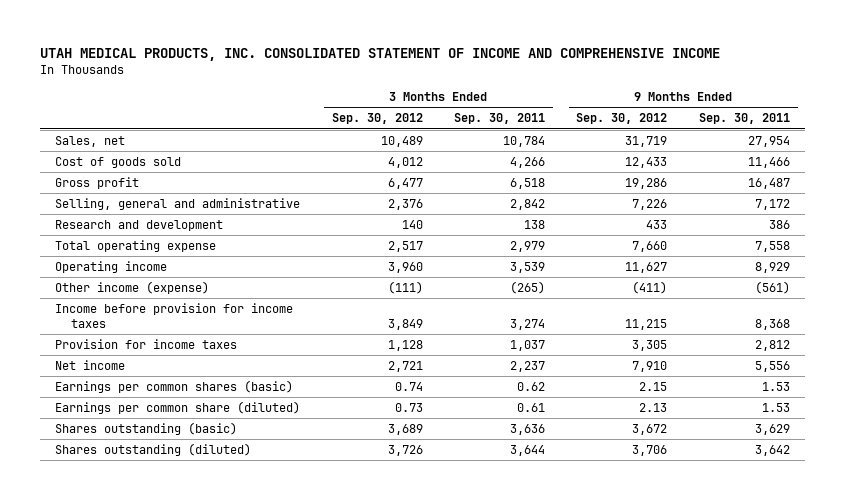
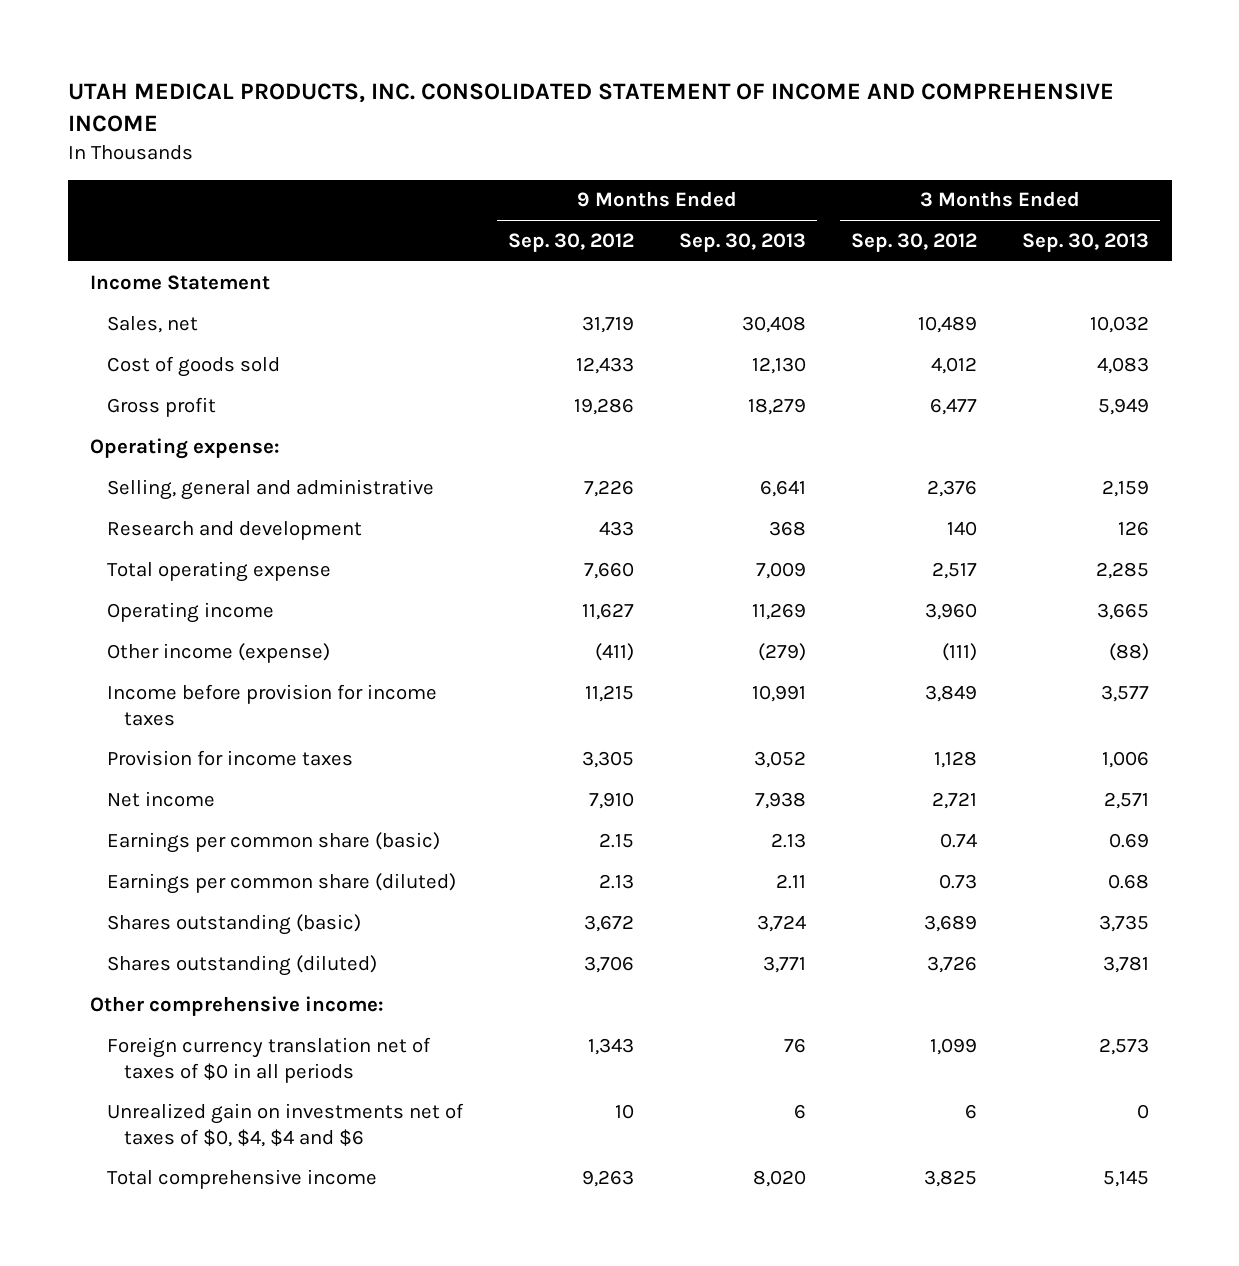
[454,113,546,125] Sep. 30, 2011 -> none
[698,113,790,125] Sep. 30, 2011 -> none
none -> [679,233,807,253] Sep. 30, 2013
none -> [1022,233,1150,253] Sep. 30, 2013
none -> [90,274,271,290] Income Statement
none -> [90,437,281,459] Operating expense:
[55,380,294,394] Earnings per common shares (basic) -> [107,831,441,853] Earnings per common share (basic)
none -> [90,995,385,1016] Other comprehensive income:
none -> [107,1036,432,1083] Foreign currency translation net of taxes of $0 in all periods
none -> [107,1102,465,1147] Unrealized gain on investments net of taxes of $0, $4, $4 and $6
none -> [107,1168,378,1189] Total comprehensive income

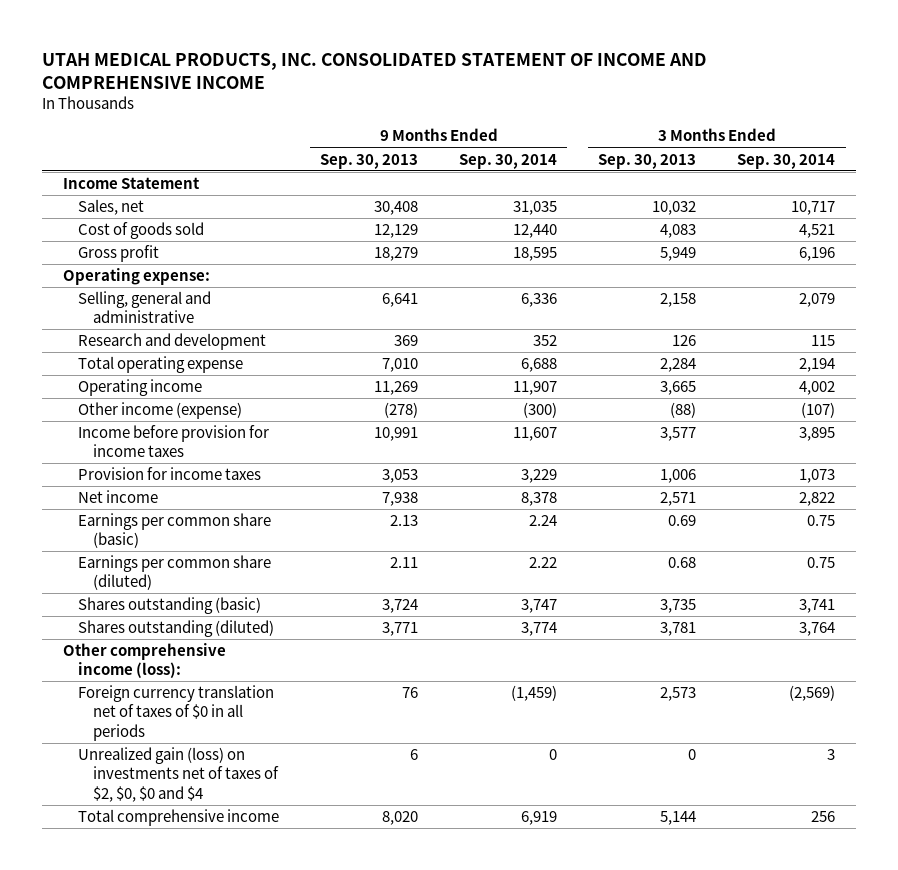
[508,233,635,253] Sep. 30, 2012 -> none
[851,233,978,253] Sep. 30, 2012 -> none
none -> [459,153,558,169] Sep. 30, 2014
none -> [737,153,836,169] Sep. 30, 2014
[752,356,807,374] 12,130 -> [374,224,419,239] 12,129
[1102,479,1150,497] 2,159 -> [660,293,697,308] 2,158
[769,520,807,536] 368 -> [394,335,419,347] 369
[756,561,807,579] 7,009 -> [382,358,419,373] 7,010
[1096,561,1150,579] 2,285 -> [660,358,697,373] 2,284
[758,642,807,661] (279) -> [384,402,419,419] (278)
[754,750,807,768] 3,052 -> [382,469,419,484] 3,053
[90,995,385,1016] Other comprehensive income: -> [62,643,226,679] Other comprehensive income (loss):
[107,1102,465,1147] Unrealized gain on investments net of taxes of $0, $4, $4 and $6 -> [77,747,279,802] Unrealized gain (loss) on investments net of taxes of $2, $0, $0 and $4
[1103,1169,1150,1187] 5,145 -> [660,811,697,826] 5,144

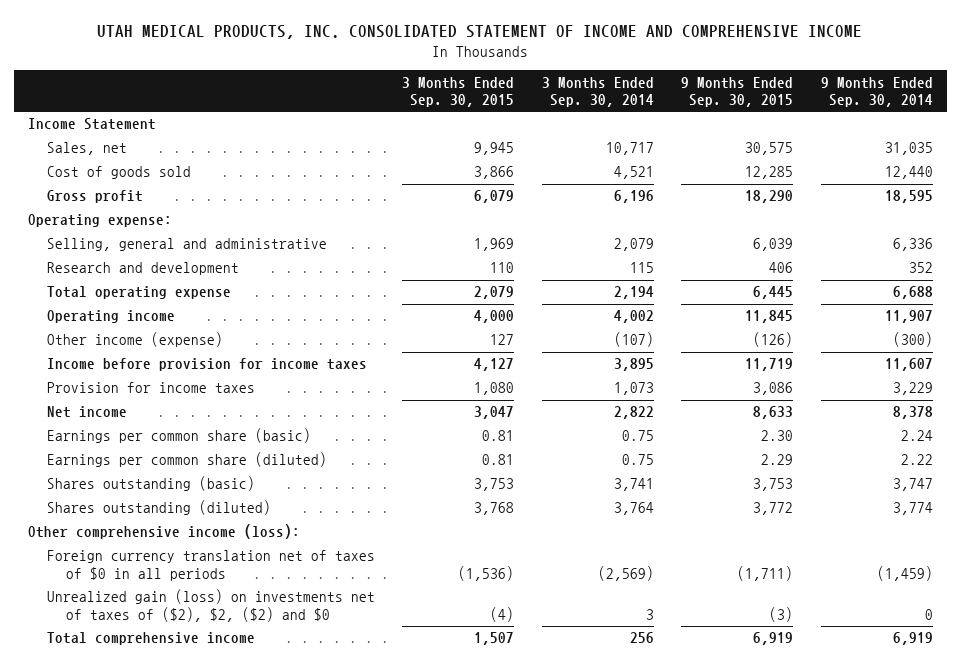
[320,153,419,169] Sep. 30, 2013 -> none
[598,153,697,169] Sep. 30, 2013 -> none
none -> [402,76,515,108] 3 Months Ended Sep. 30, 2015
none -> [681,76,794,108] 9 Months Ended Sep. 30, 2015
[77,747,279,802] Unrealized gain (loss) on investments net of taxes of $2, $0, $0 and $4 -> [46,589,375,623] Unrealized gain (loss) on investments net of taxes of ($2), $2, ($2) and $0

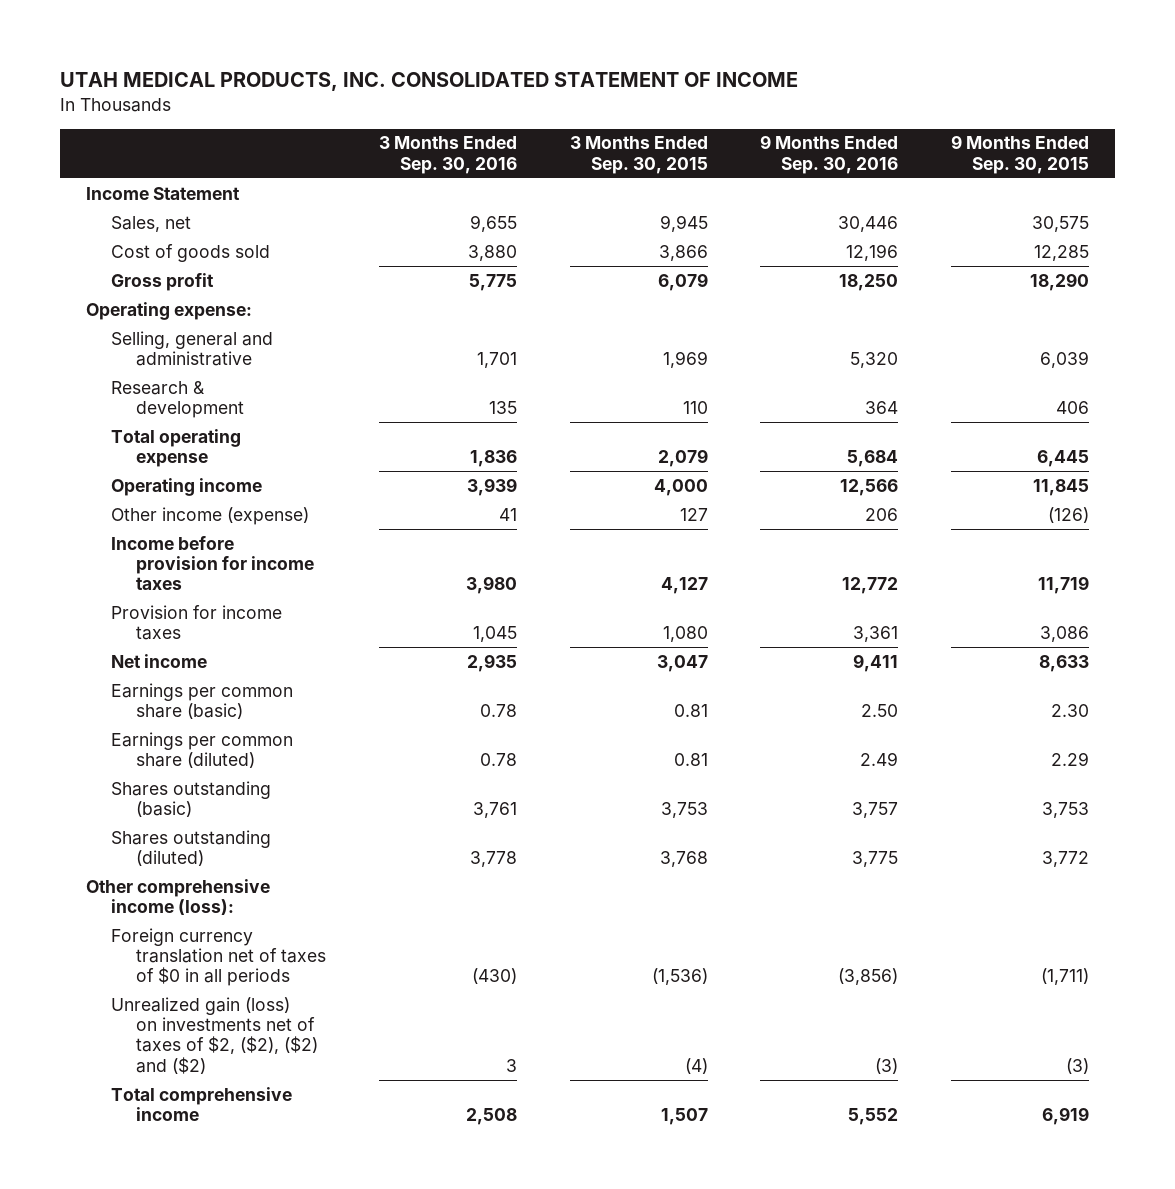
[97,25,863,40] UTAH MEDICAL PRODUCTS, INC. CONSOLIDATED STATEMENT OF INCOME AND COMPREHENSIVE INCOME -> [59,72,798,92] UTAH MEDICAL PRODUCTS, INC. CONSOLIDATED STATEMENT OF INCOME
[541,76,654,108] 3 Months Ended Sep. 30, 2014 -> none
[820,76,933,108] 9 Months Ended Sep. 30, 2014 -> none
none -> [378,136,517,174] 3 Months Ended Sep. 30, 2016
none -> [760,135,899,174] 9 Months Ended Sep. 30, 2016
[46,262,239,276] Research and development -> [111,380,245,419] Research & development
[46,589,375,623] Unrealized gain (loss) on investments net of taxes of ($2), $2, ($2) and $0 -> [111,996,319,1074] Unrealized gain (loss) on investments net of taxes of $2, ($2), ($2) and ($2)

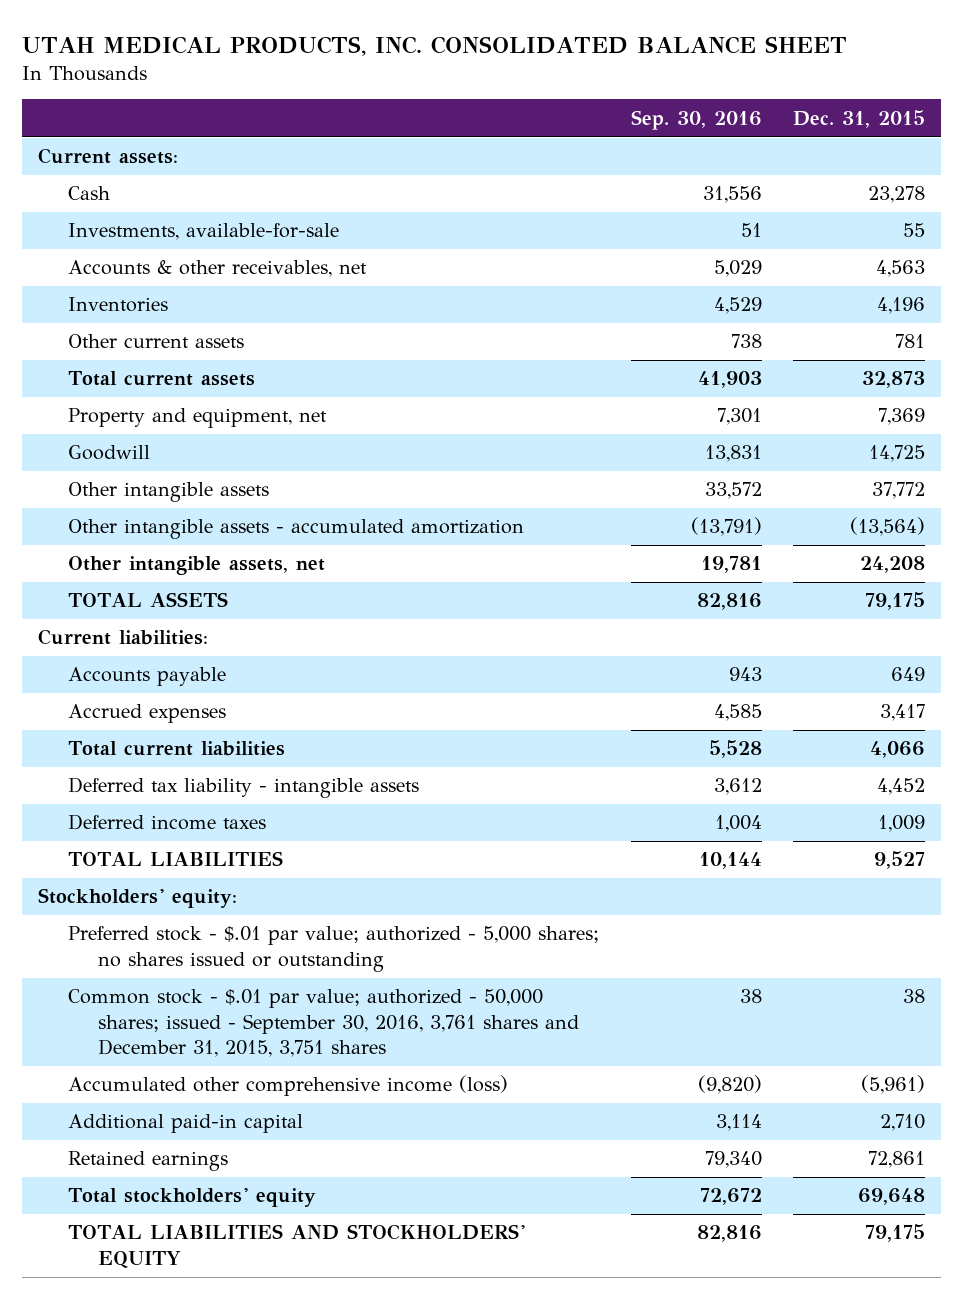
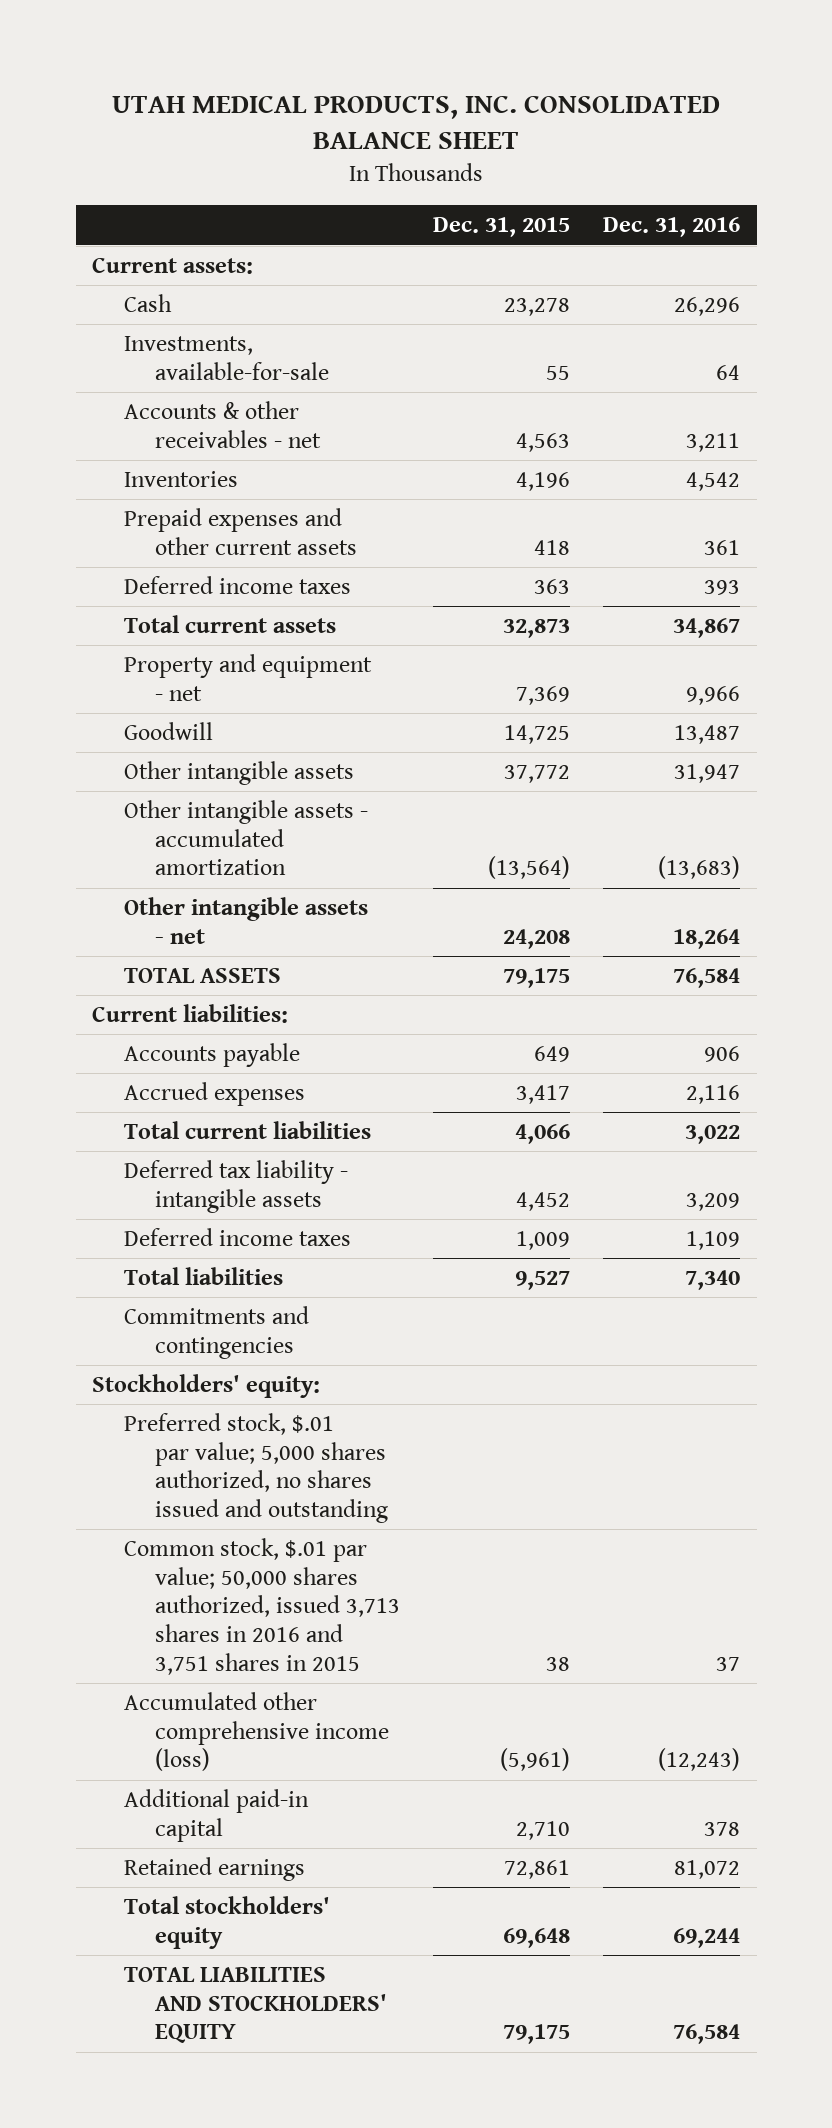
[630,109,762,130] Sep. 30, 2016 -> none
none -> [603,217,741,238] Dec. 31, 2016
[67,260,367,278] Accounts & other receivables, net -> [123,401,322,448] Accounts & other receivables - net
[67,334,244,349] Other current assets -> [123,508,358,555] Prepaid expenses and other current assets
[895,334,926,349] 781 -> [534,539,571,555] 418
none -> [123,576,351,595] Deferred income taxes
[67,408,327,429] Property and equipment, net -> [123,654,372,701] Property and equipment - net
[67,556,325,576] Other intangible assets, net -> [123,897,368,944] Other intangible assets - net
[67,851,283,867] TOTAL LIABILITIES -> [123,1267,283,1286] Total liabilities
none -> [123,1306,309,1359] Commitments and contingencies
[67,926,599,972] Preferred stock - $.01 par value; authorized - 5,000 shares; no shares issued or outstanding -> [123,1413,389,1523] Preferred stock, $.01 par value; 5,000 shares authorized, no shares issued and outstanding
[67,989,579,1058] Common stock - $.01 par value; authorized - 50,000 shares; issued - September 30, 2016, 3,761 shares and December 31, 2015, 3,751 shares -> [123,1538,401,1675] Common stock, $.01 par value; 50,000 shares authorized, issued 3,713 shares in 2016 and 3,751 shares in 2015

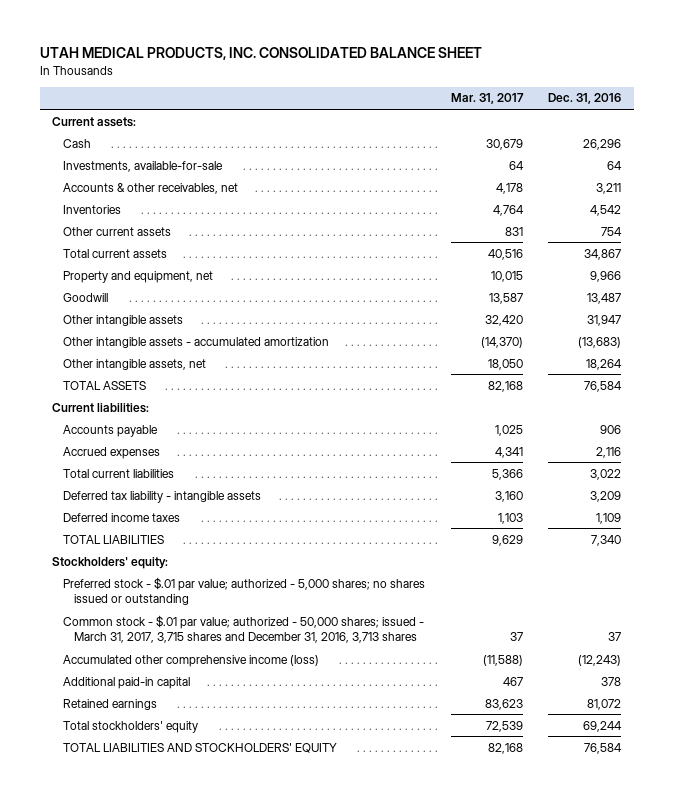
[433,217,571,238] Dec. 31, 2015 -> none
none -> [450,93,524,105] Mar. 31, 2017
[123,401,322,448] Accounts & other receivables - net -> [63,182,239,194] Accounts & other receivables, net
[123,576,351,595] Deferred income taxes -> none
[123,508,358,555] Prepaid expenses and other current assets -> [63,226,172,236] Other current assets
[704,539,741,555] 361 -> [600,226,622,236] 754
[123,654,372,701] Property and equipment - net -> [63,270,214,283] Property and equipment, net
[123,897,368,944] Other intangible assets - net -> [63,358,207,370] Other intangible assets, net
[123,1306,309,1359] Commitments and contingencies -> none
[123,1267,283,1286] Total liabilities -> [63,534,165,544] TOTAL LIABILITIES
[123,1413,389,1523] Preferred stock, $.01 par value; 5,000 shares authorized, no shares issued and outstanding -> [63,576,426,606] Preferred stock - $.01 par value; authorized - 5,000 shares; no shares issued or outstanding
[123,1538,401,1675] Common stock, $.01 par value; 50,000 shares authorized, issued 3,713 shares in 2016 and 3,751 shares in 2015 -> [63,614,425,644] Common stock - $.01 par value; authorized - 50,000 shares; issued - March 31, 2017, 3,715 shares and December 31, 2016, 3,713 shares

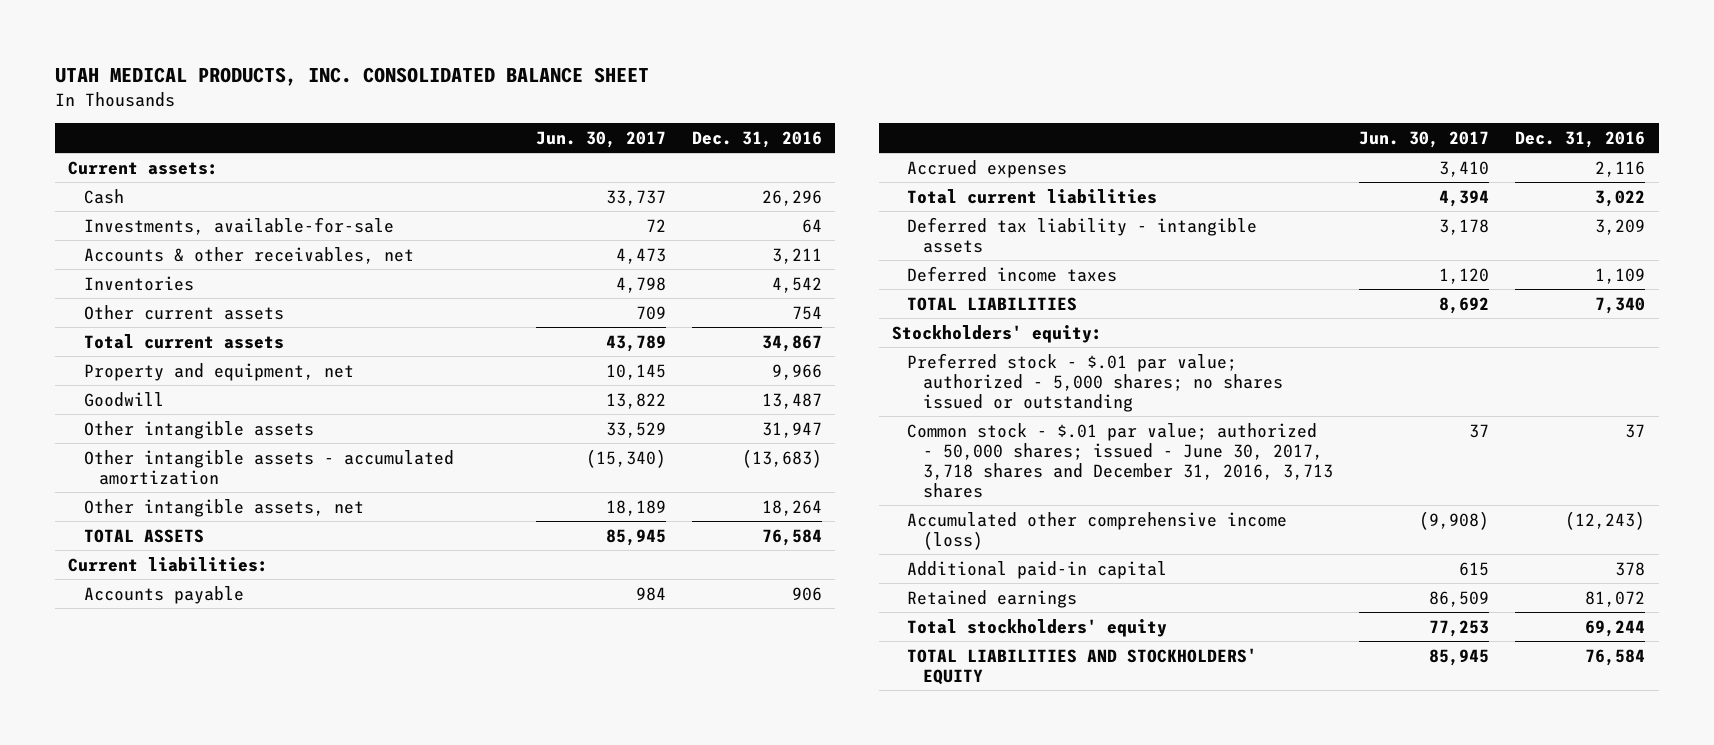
[450,93,524,105] Mar. 31, 2017 -> none
none -> [535,130,666,148] Jun. 30, 2017
[63,614,425,644] Common stock - $.01 par value; authorized - 50,000 shares; issued - March 31, 2017, 3,715 shares and December 31, 2016, 3,713 shares -> [907,422,1333,498] Common stock - $.01 par value; authorized - 50,000 shares; issued - June 30, 2017, 3,718 shares and December 31, 2016, 3,713 shares

